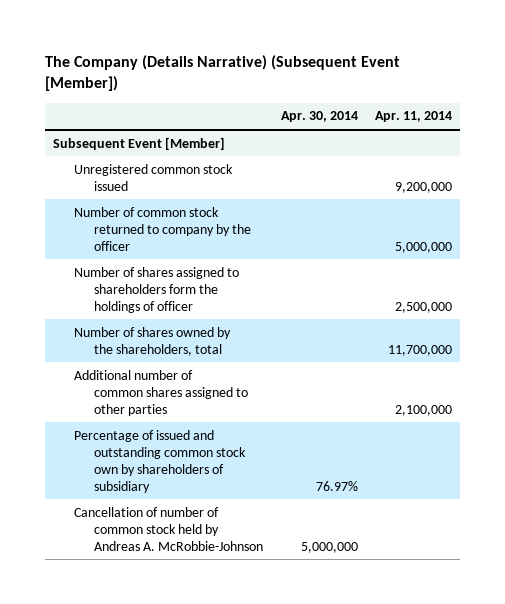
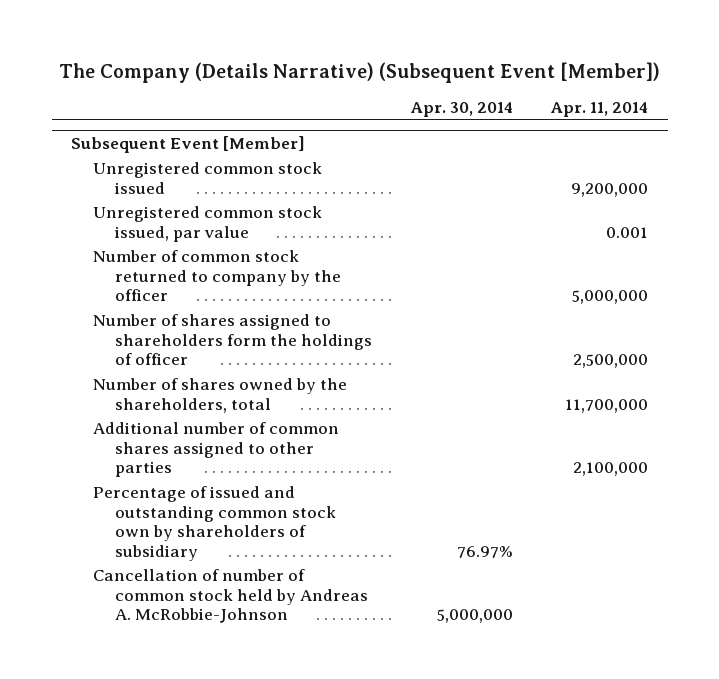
none -> [93,206,323,242] Unregistered common stock issued, par value

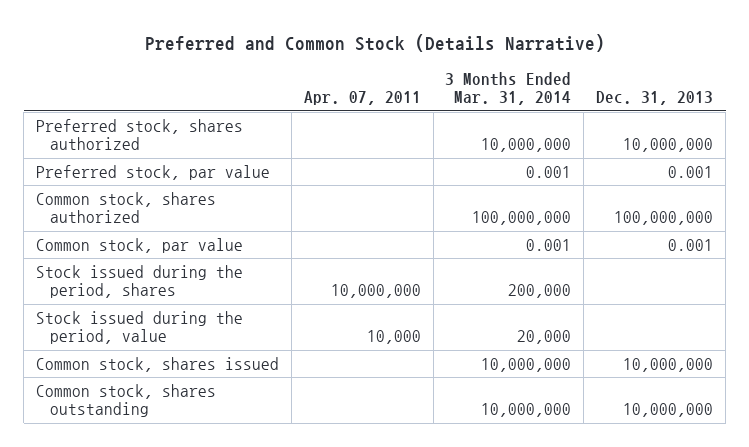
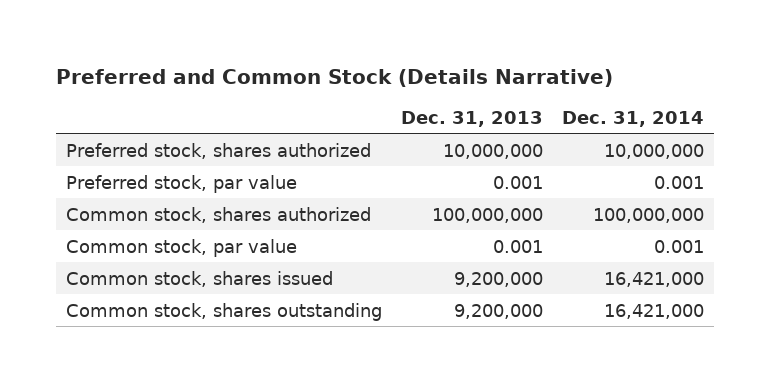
[303,91,421,106] Apr. 07, 2011 -> none
[445,71,572,106] 3 Months Ended Mar. 31, 2014 -> none
none -> [562,110,705,127] Dec. 31, 2014
[35,264,243,299] Stock issued during the period, shares -> none
[35,310,243,345] Stock issued during the period, value -> none
[623,357,714,372] 10,000,000 -> [454,271,544,287] 9,200,000
[623,403,714,418] 10,000,000 -> [454,303,544,319] 9,200,000

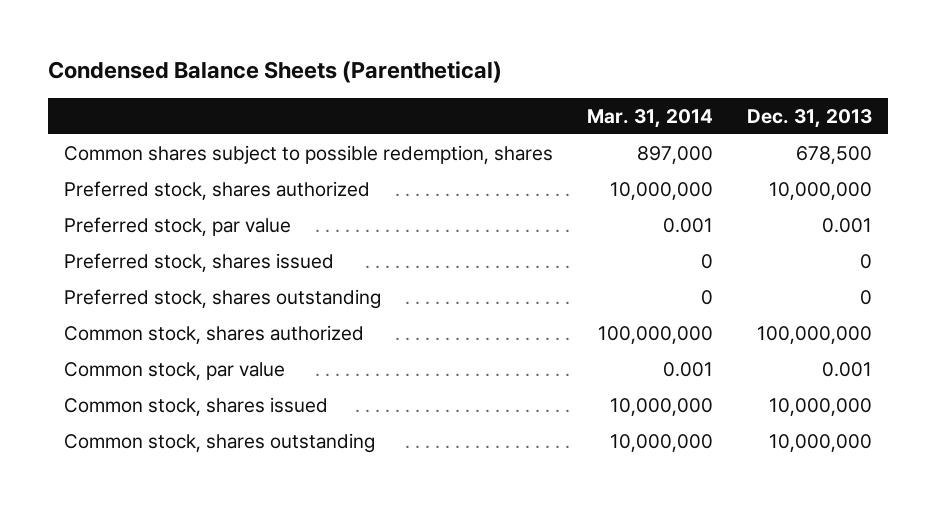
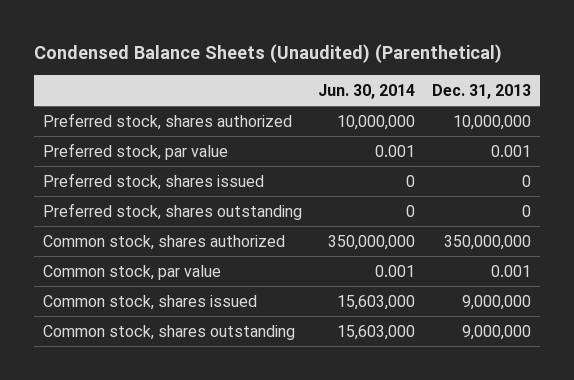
[47,61,502,84] Condensed Balance Sheets (Parenthetical) -> [34,44,503,64] Condensed Balance Sheets (Unaudited) (Parenthetical)
[587,108,714,128] Mar. 31, 2014 -> none
none -> [318,83,416,99] Jun. 30, 2014
[64,145,554,165] Common shares subject to possible redemption, shares -> none
[756,326,872,345] 100,000,000 -> [444,234,532,250] 350,000,000
[768,398,872,417] 10,000,000 -> [462,294,532,310] 9,000,000
[768,434,872,453] 10,000,000 -> [462,324,532,340] 9,000,000

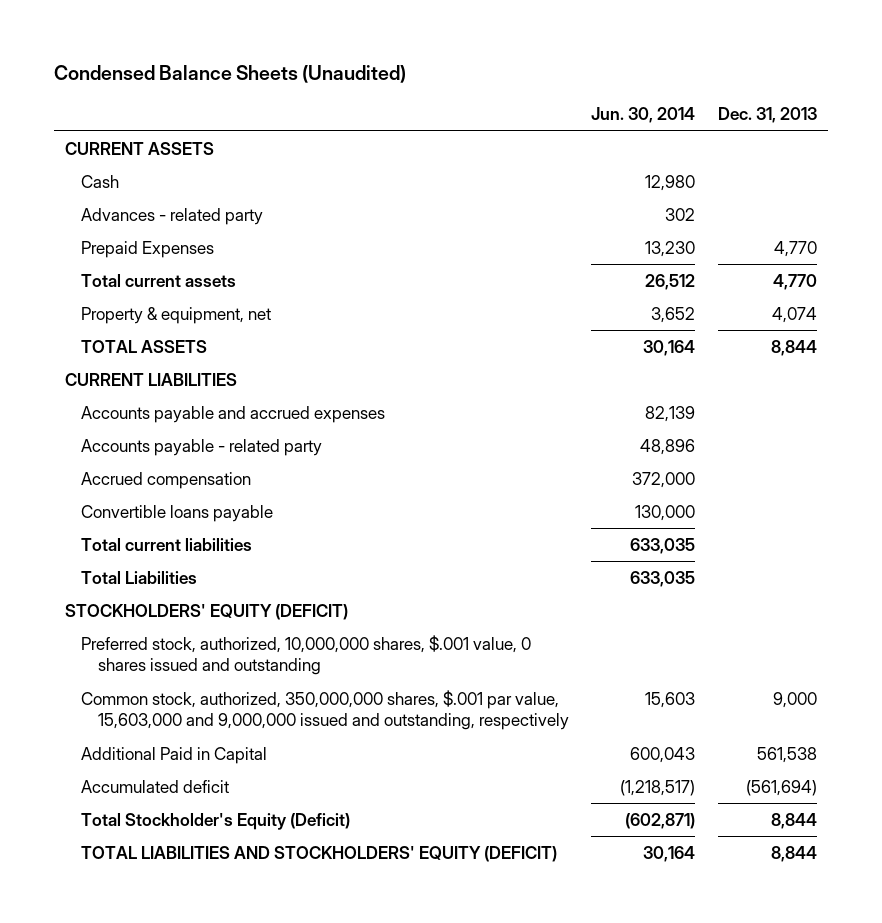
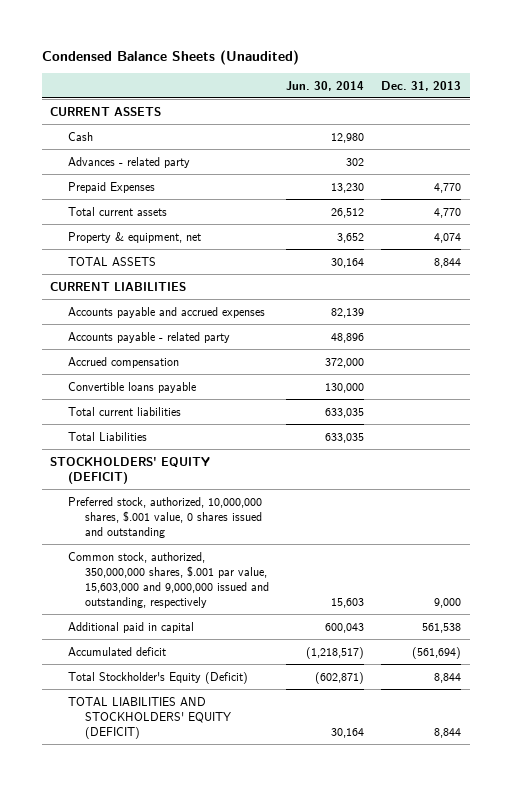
[81,746,268,764] Additional Paid in Capital -> [67,621,194,633] Additional paid in capital

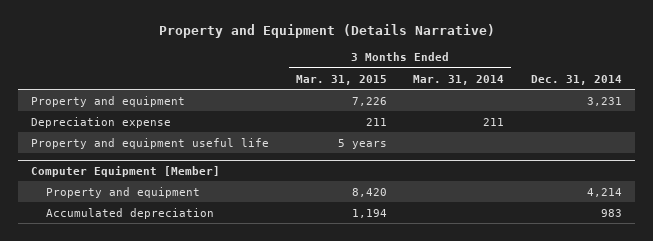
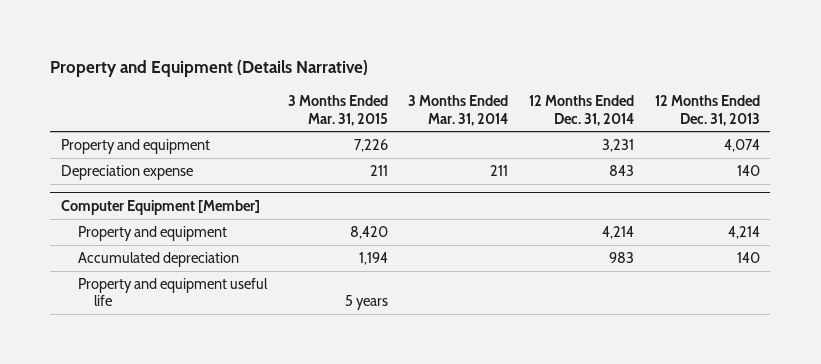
[530,74,622,85] Dec. 31, 2014 -> none
none -> [529,95,635,126] 12 Months Ended Dec. 31, 2014
none -> [654,95,760,126] 12 Months Ended Dec. 31, 2013
[31,137,270,149] Property and equipment useful life -> none
none -> [77,278,268,307] Property and equipment useful life

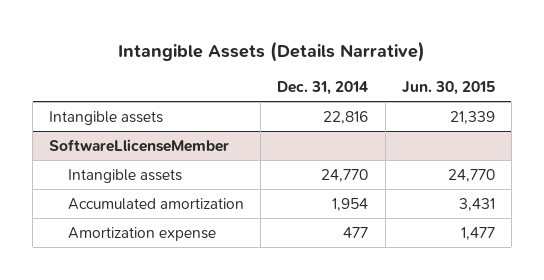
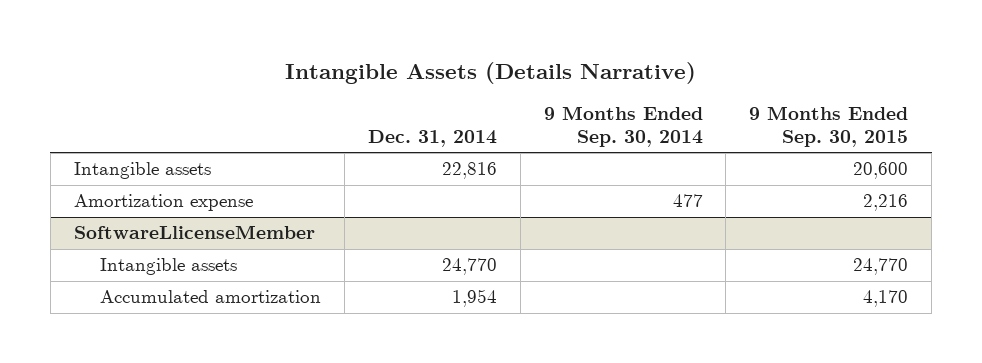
[401,80,495,95] Jun. 30, 2015 -> none
none -> [543,106,703,147] 9 Months Ended Sep. 30, 2014
none -> [749,106,909,147] 9 Months Ended Sep. 30, 2015
none -> [73,194,253,212] Amortization expense
[68,226,217,241] Amortization expense -> none

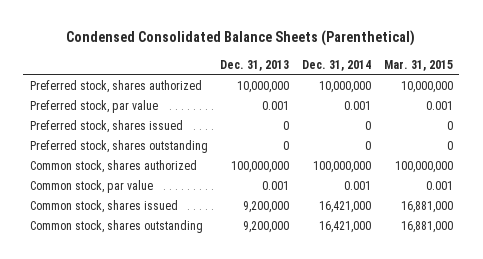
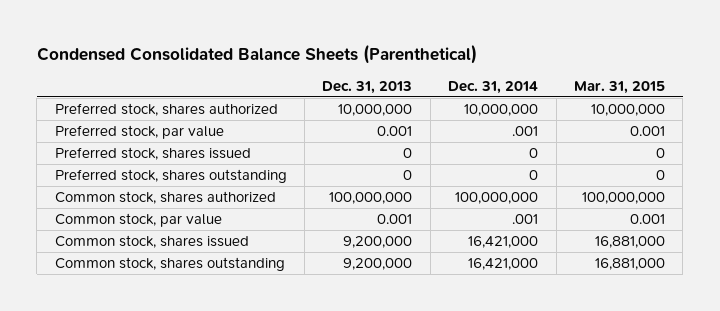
[344,101,372,111] 0.001 -> [512,126,539,137] .001
[344,181,372,191] 0.001 -> [512,214,539,225] .001

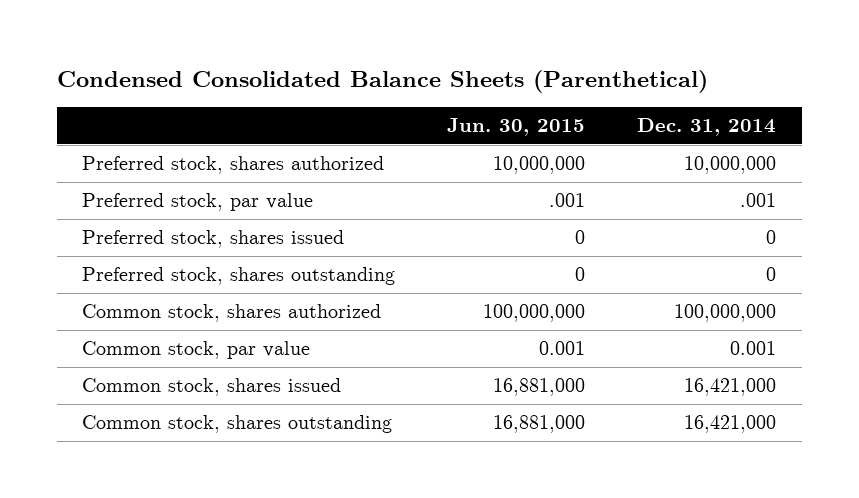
[322,81,413,95] Dec. 31, 2013 -> none
[574,81,666,95] Mar. 31, 2015 -> none
none -> [447,117,586,136] Jun. 30, 2015
[512,214,539,225] .001 -> [730,341,777,356] 0.001

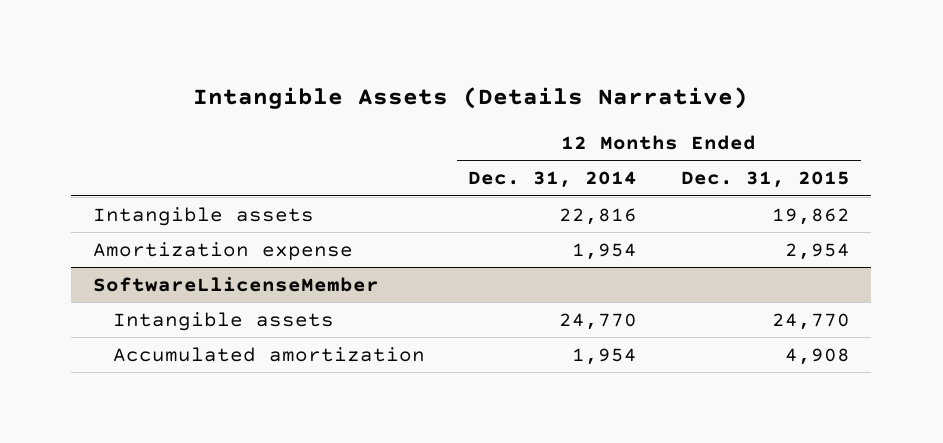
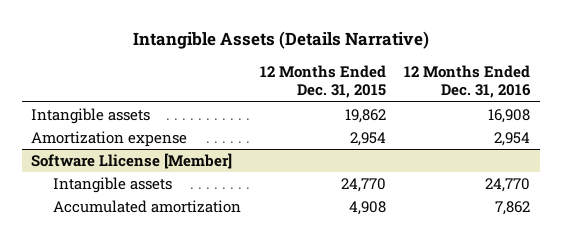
[468,171,638,189] Dec. 31, 2014 -> none
none -> [404,65,532,99] 12 Months Ended Dec. 31, 2016
[92,276,379,292] SoftwareLlicenseMember -> [31,153,233,170] Software Llicense [Member]

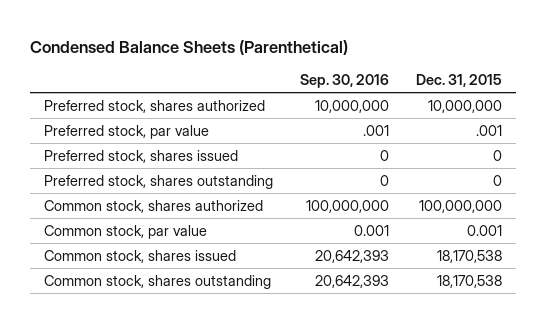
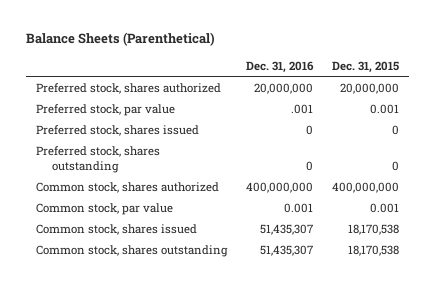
[30,39,349,55] Condensed Balance Sheets (Parenthetical) -> [25,32,215,47] Balance Sheets (Parenthetical)
[299,73,389,88] Sep. 30, 2016 -> none
none -> [245,60,314,73] Dec. 31, 2016
[428,99,503,113] 10,000,000 -> [340,82,400,94] 20,000,000
[476,124,503,136] .001 -> [370,103,400,114] 0.001
[419,199,503,213] 100,000,000 -> [332,181,400,193] 400,000,000

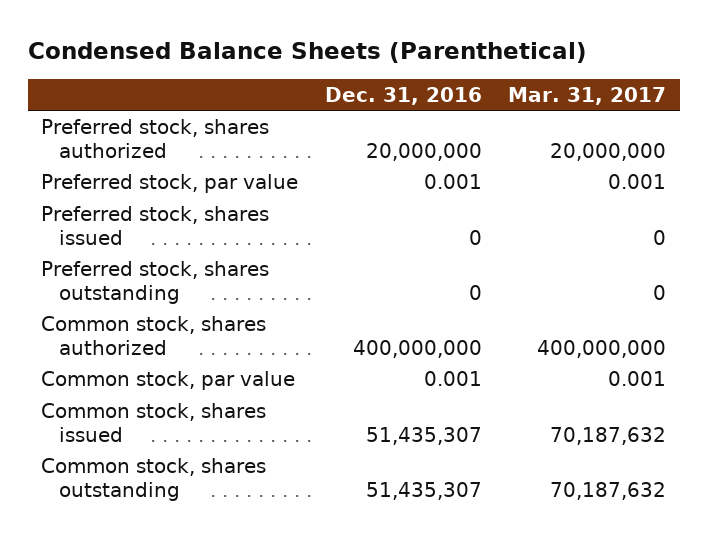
[25,32,215,47] Balance Sheets (Parenthetical) -> [28,41,588,63] Condensed Balance Sheets (Parenthetical)
[332,60,400,73] Dec. 31, 2015 -> none
none -> [508,86,667,105] Mar. 31, 2017
[290,103,313,114] .001 -> [423,174,482,190] 0.001

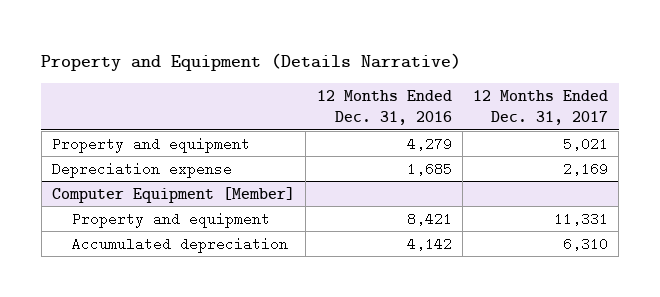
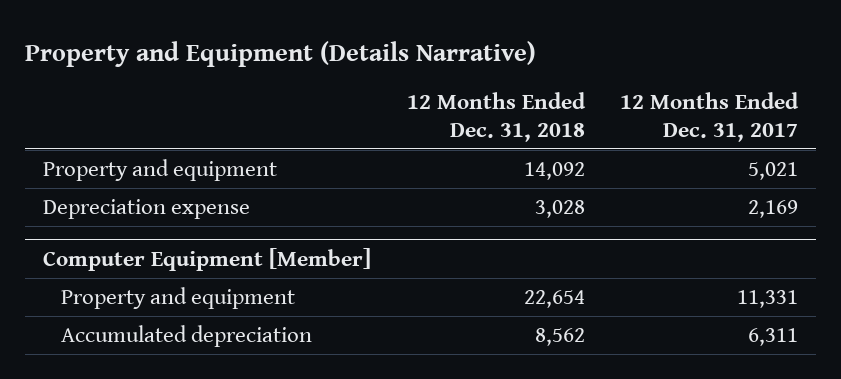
[316,90,452,126] 12 Months Ended Dec. 31, 2016 -> none
none -> [406,91,586,142] 12 Months Ended Dec. 31, 2018
[563,236,609,251] 6,310 -> [747,327,798,346] 6,311

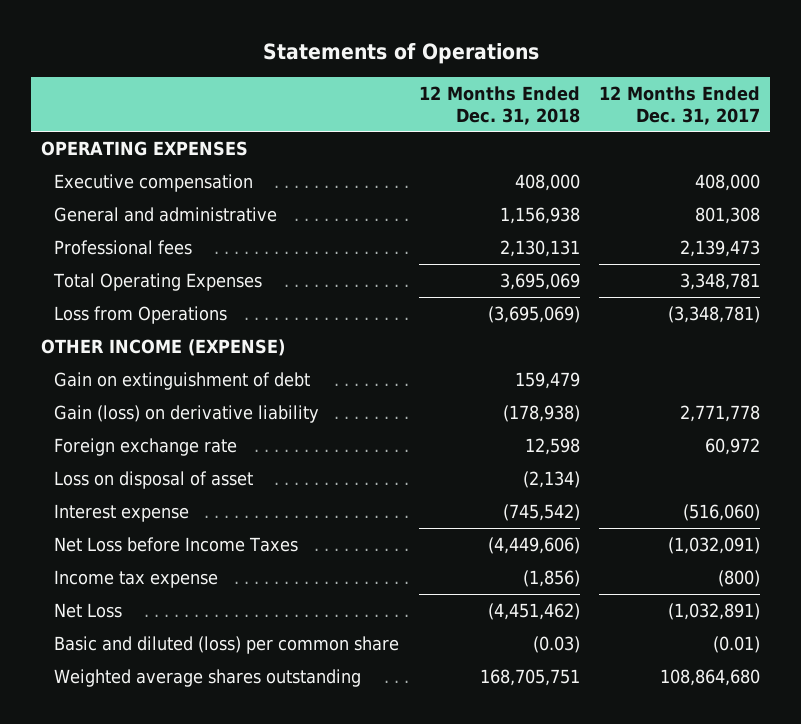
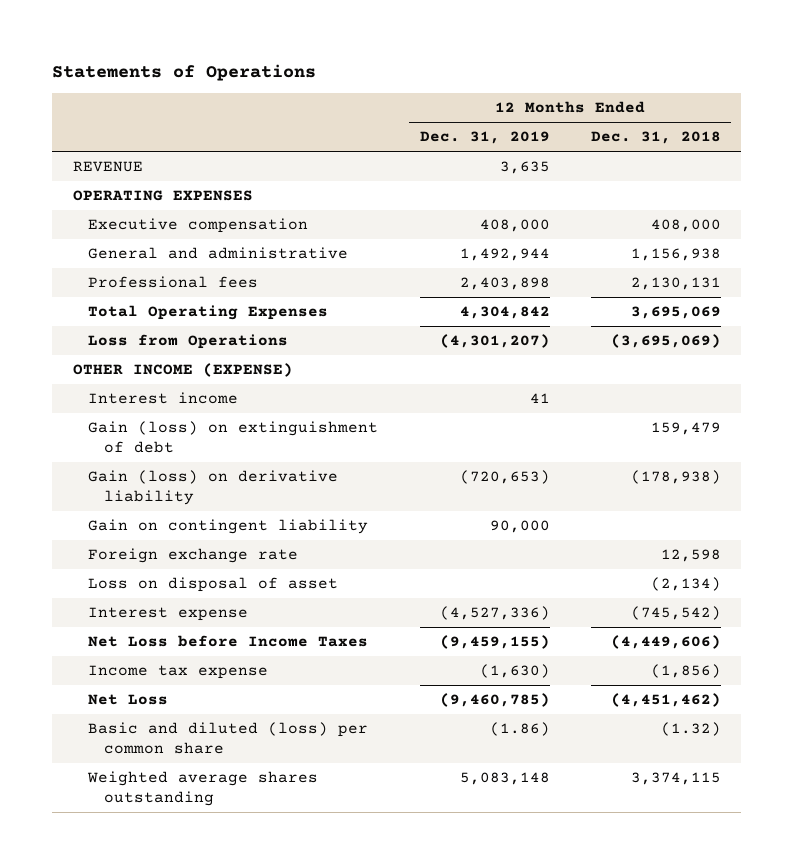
[599,85,761,125] 12 Months Ended Dec. 31, 2017 -> none
none -> [419,131,550,145] Dec. 31, 2019
none -> [72,161,143,173] REVENUE
none -> [88,392,239,405] Interest income
[54,371,311,390] Gain on extinguishment of debt -> [88,421,379,453] Gain (loss) on extinguishment of debt
none -> [88,519,369,535] Gain on contingent liability
[532,635,580,653] (0.03) -> [660,722,721,737] (1.32)
[479,668,580,686] 168,705,751 -> [630,772,721,786] 3,374,115

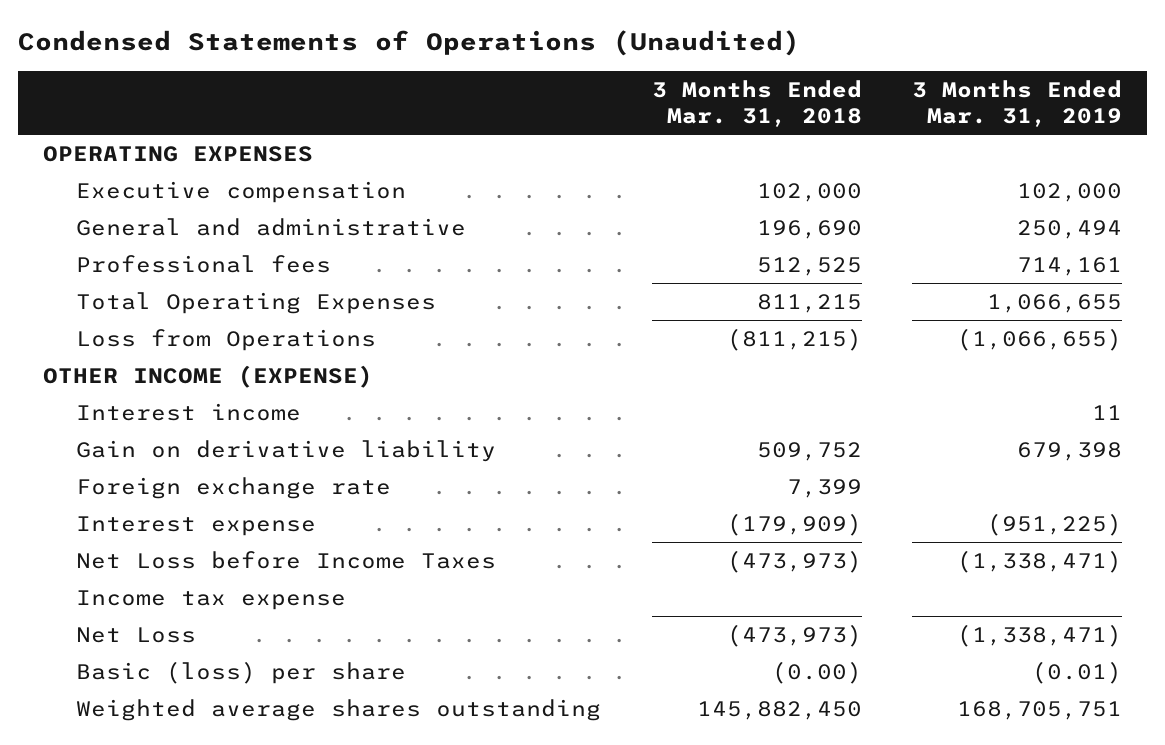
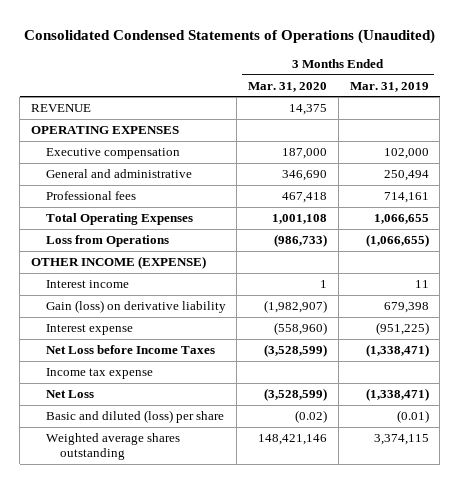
[18,30,801,57] Condensed Statements of Operations (Unaudited) -> [23,28,435,44] Consolidated Condensed Statements of Operations (Unaudited)
[651,80,862,127] 3 Months Ended Mar. 31, 2018 -> none
none -> [248,81,328,92] Mar. 31, 2020
none -> [31,104,92,113] REVENUE
[76,476,392,499] Foreign exchange rate -> none
[76,439,497,462] Gain on derivative liability -> [45,300,226,314] Gain (loss) on derivative liability
[76,660,407,684] Basic (loss) per share -> [45,410,224,424] Basic and diluted (loss) per share
[957,700,1123,720] 168,705,751 -> [373,434,429,446] 3,374,115

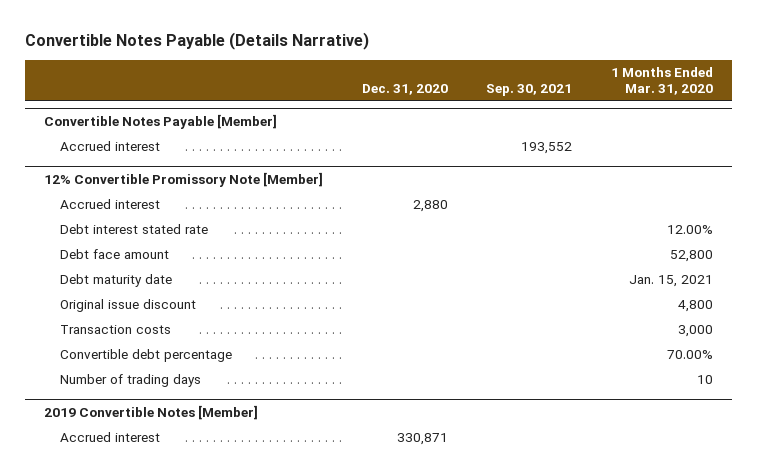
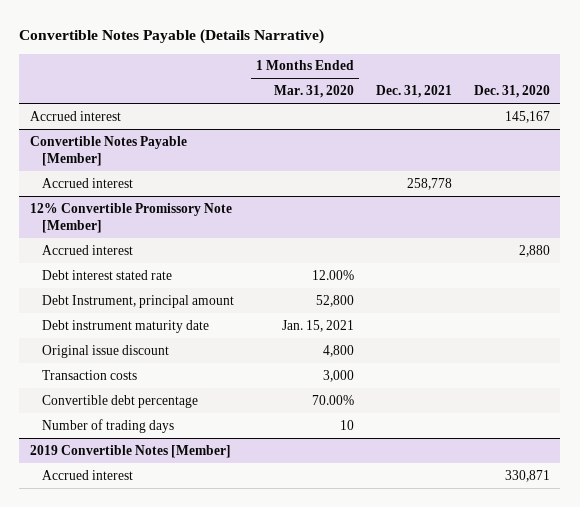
[486,83,573,96] Sep. 30, 2021 -> none
none -> [375,85,452,99] Dec. 31, 2021
none -> [30,110,122,121] Accrued interest
[59,249,169,260] Debt face amount -> [42,294,235,308] Debt Instrument, principal amount
[59,274,172,288] Debt maturity date -> [42,319,210,333] Debt instrument maturity date

